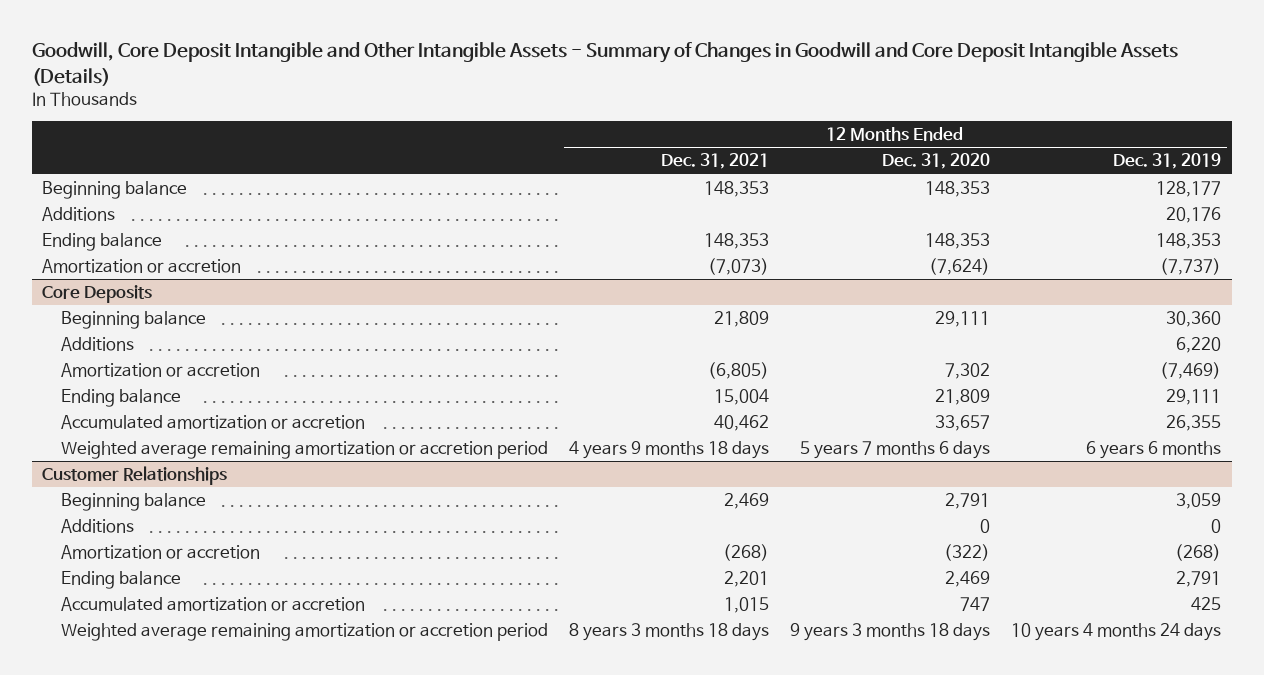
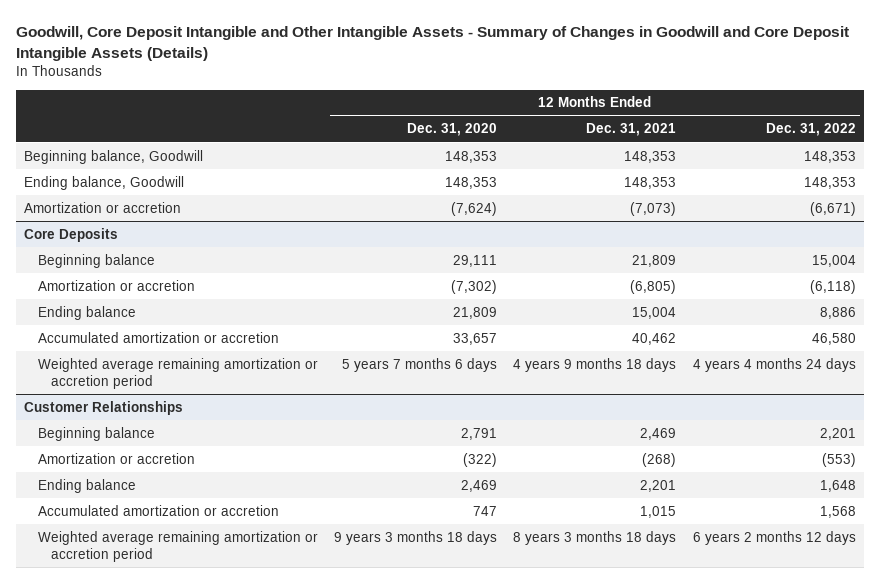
[1113,153,1222,170] Dec. 31, 2019 -> none
none -> [765,123,856,137] Dec. 31, 2022
[42,206,116,221] Additions -> none
[42,180,188,199] Beginning balance -> [24,149,204,164] Beginning balance, Goodwill
[42,232,163,251] Ending balance -> [24,175,185,190] Ending balance, Goodwill
[61,336,135,351] Additions -> none
[945,362,991,379] 7,302 -> [450,279,497,294] (7,302)
[61,518,135,533] Additions -> none

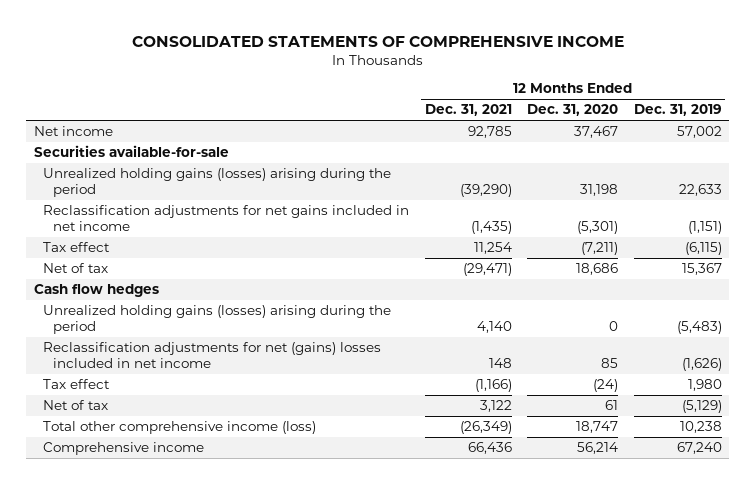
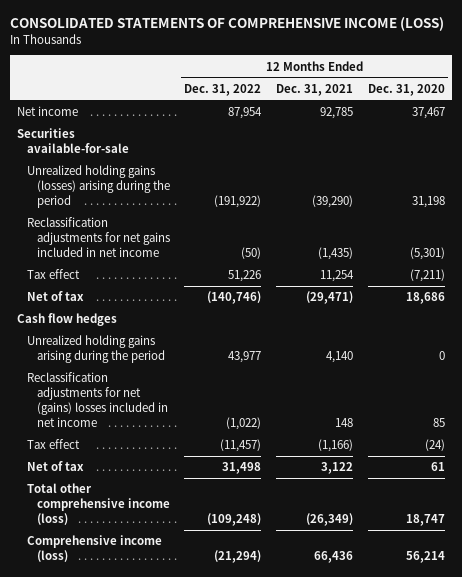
[131,35,624,47] CONSOLIDATED STATEMENTS OF COMPREHENSIVE INCOME -> [9,16,444,31] CONSOLIDATED STATEMENTS OF COMPREHENSIVE INCOME (LOSS)
[633,104,722,117] Dec. 31, 2019 -> none
none -> [184,83,262,96] Dec. 31, 2022
[43,305,392,334] Unrealized holding gains (losses) arising during the period -> [26,335,165,364] Unrealized holding gains arising during the period
[43,442,205,456] Comprehensive income -> [26,535,162,563] Comprehensive income (loss)

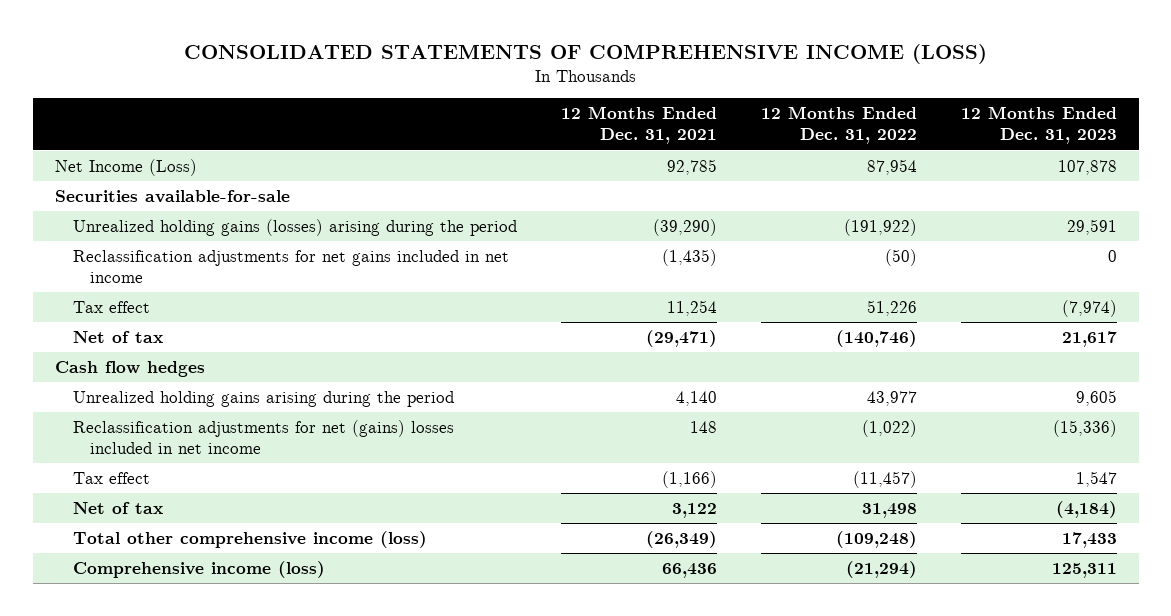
[367,83,445,96] Dec. 31, 2020 -> none
none -> [960,106,1117,145] 12 Months Ended Dec. 31, 2023
[17,106,79,117] Net income -> [54,158,197,176] Net Income (Loss)

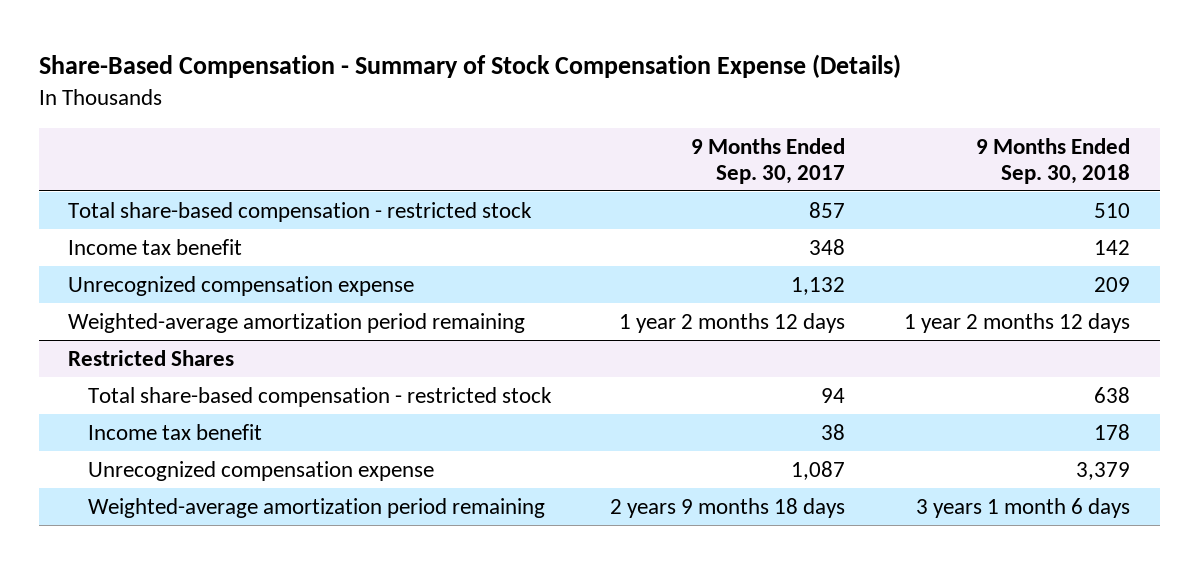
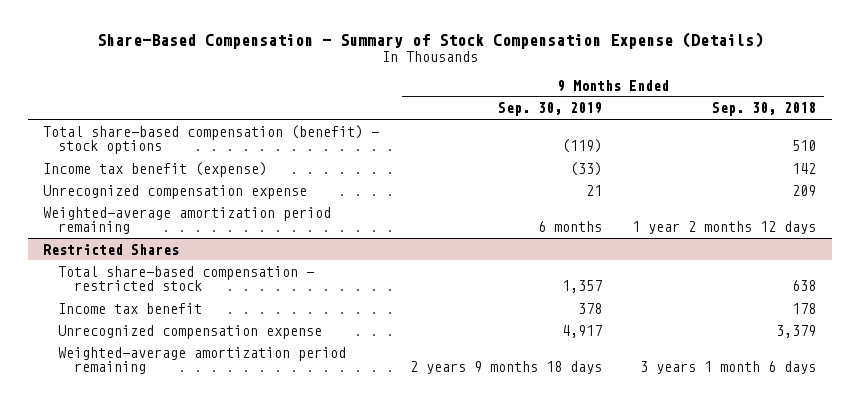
[691,137,846,184] 9 Months Ended Sep. 30, 2017 -> none
none -> [497,102,602,117] Sep. 30, 2019
[68,201,533,222] Total share-based compensation - restricted stock -> [42,124,379,155] Total share-based compensation (benefit) - stock options
[68,238,243,255] Income tax benefit -> [42,161,267,177] Income tax benefit (expense)

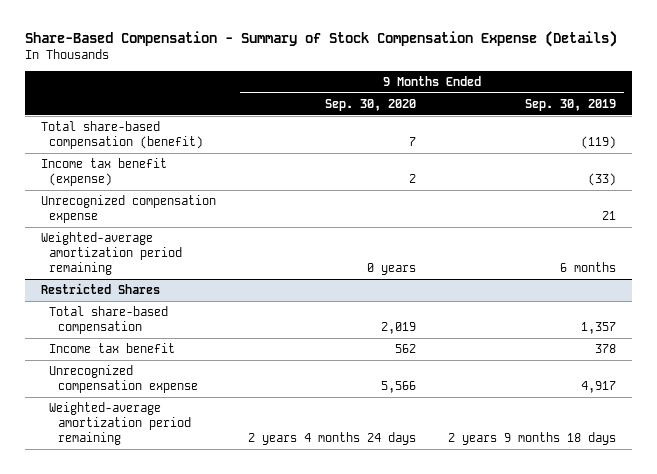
[712,102,817,117] Sep. 30, 2018 -> none
none -> [324,98,416,111] Sep. 30, 2020
[42,124,379,155] Total share-based compensation (benefit) - stock options -> [40,121,204,150] Total share-based compensation (benefit)
[58,265,315,292] Total share-based compensation - restricted stock -> [49,306,169,335] Total share-based compensation

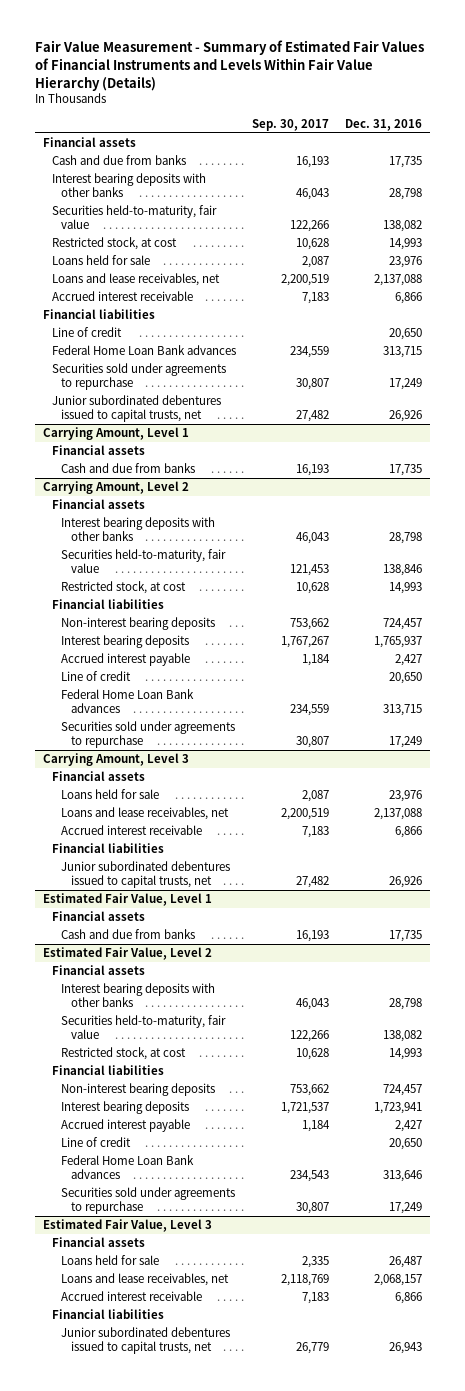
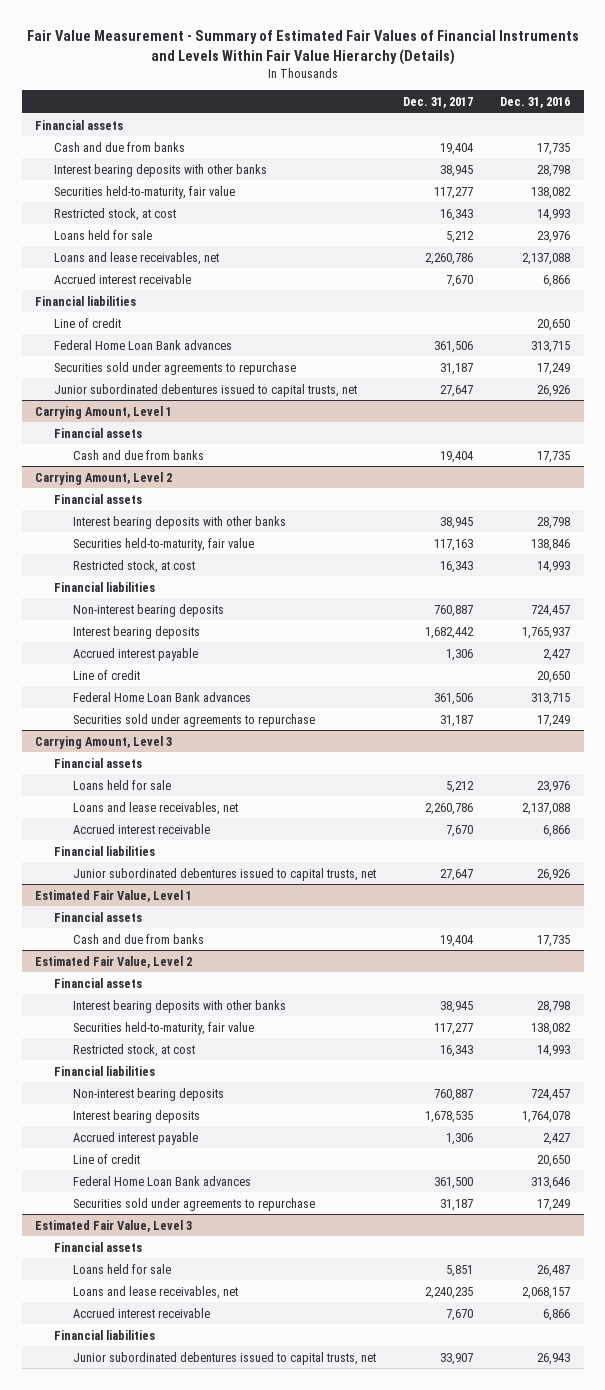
[252,118,330,131] Sep. 30, 2017 -> none
none -> [403,96,474,108] Dec. 31, 2017
[374,1102,423,1115] 1,723,941 -> [522,1110,571,1123] 1,764,078

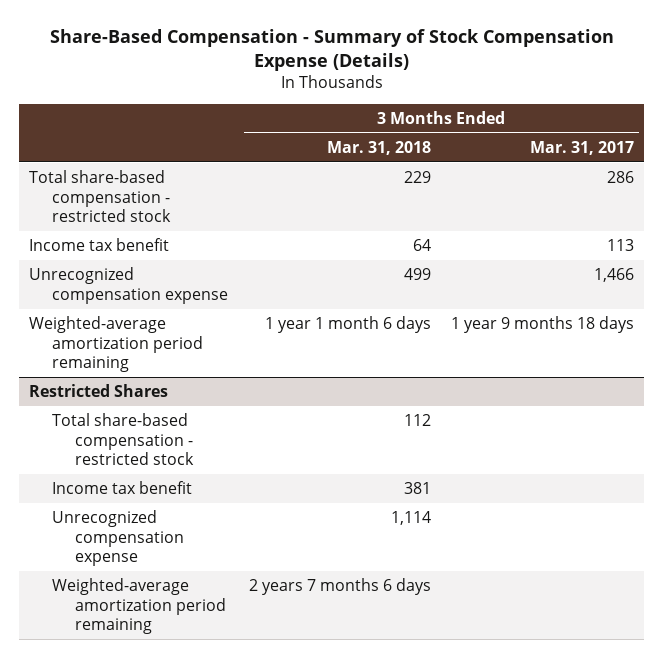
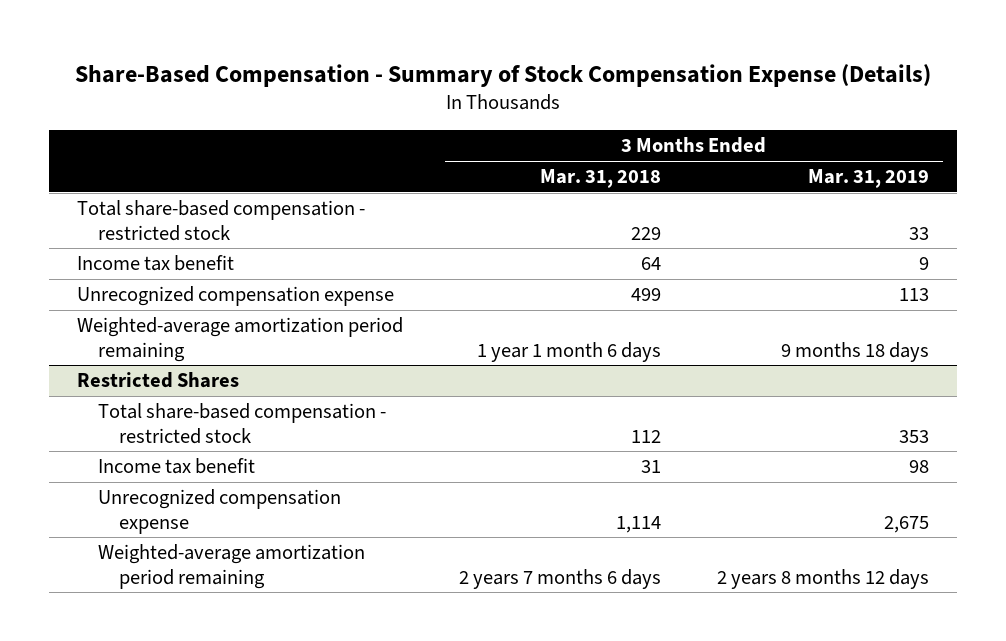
[530,140,635,155] Mar. 31, 2017 -> none
none -> [808,169,930,189] Mar. 31, 2019
[403,482,431,495] 381 -> [641,460,662,474] 31

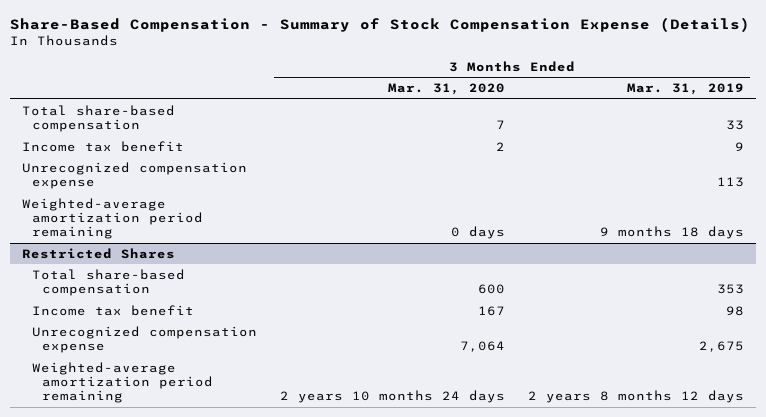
[540,169,662,189] Mar. 31, 2018 -> none
none -> [388,83,506,96] Mar. 31, 2020
[77,200,366,241] Total share-based compensation - restricted stock -> [21,104,175,133] Total share-based compensation
[98,403,387,444] Total share-based compensation - restricted stock -> [32,268,186,297] Total share-based compensation

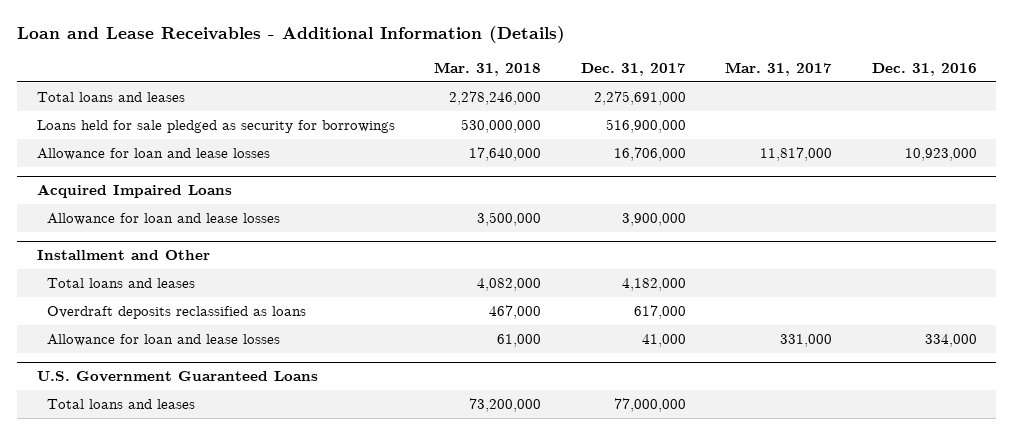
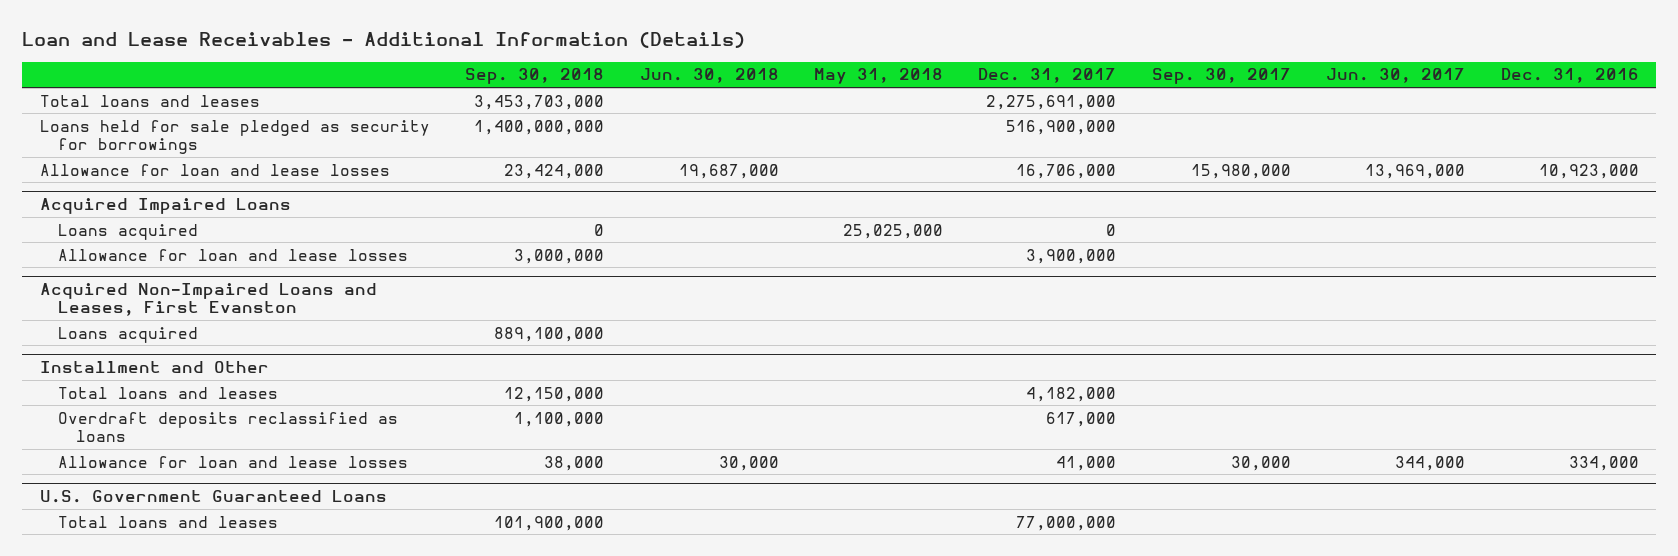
[434,61,542,76] Mar. 31, 2018 -> none
[725,61,833,76] Mar. 31, 2017 -> none
none -> [465,68,605,85] Sep. 30, 2018
none -> [639,68,779,84] Jun. 30, 2018
none -> [813,68,943,85] May 31, 2018
none -> [1151,68,1291,85] Sep. 30, 2017
none -> [1326,68,1466,84] Jun. 30, 2017
none -> [57,223,198,240] Loans acquired
none -> [39,282,377,317] Acquired Non-Impaired Loans and Leases, First Evanston
none -> [57,326,198,343] Loans acquired

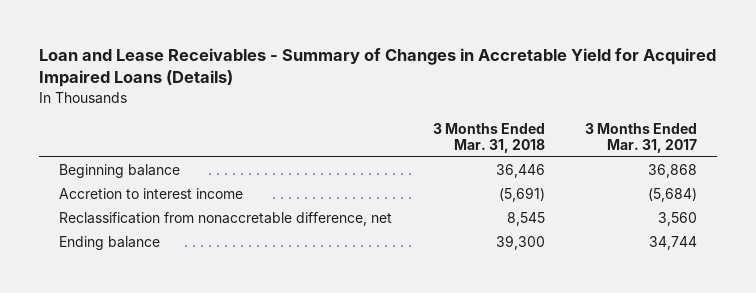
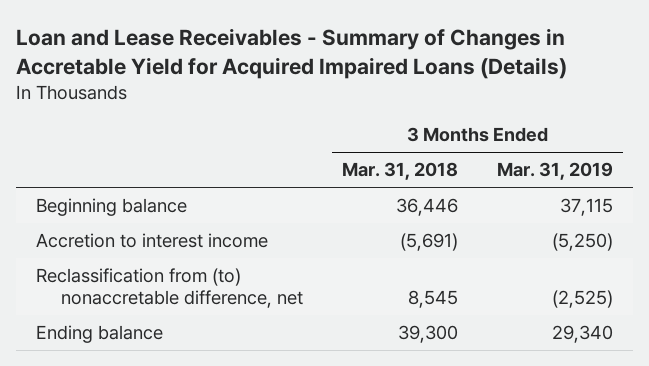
[584,122,697,154] 3 Months Ended Mar. 31, 2017 -> none
none -> [497,162,614,181] Mar. 31, 2019
[59,212,393,227] Reclassification from nonaccretable difference, net -> [35,268,303,309] Reclassification from (to) nonaccretable difference, net

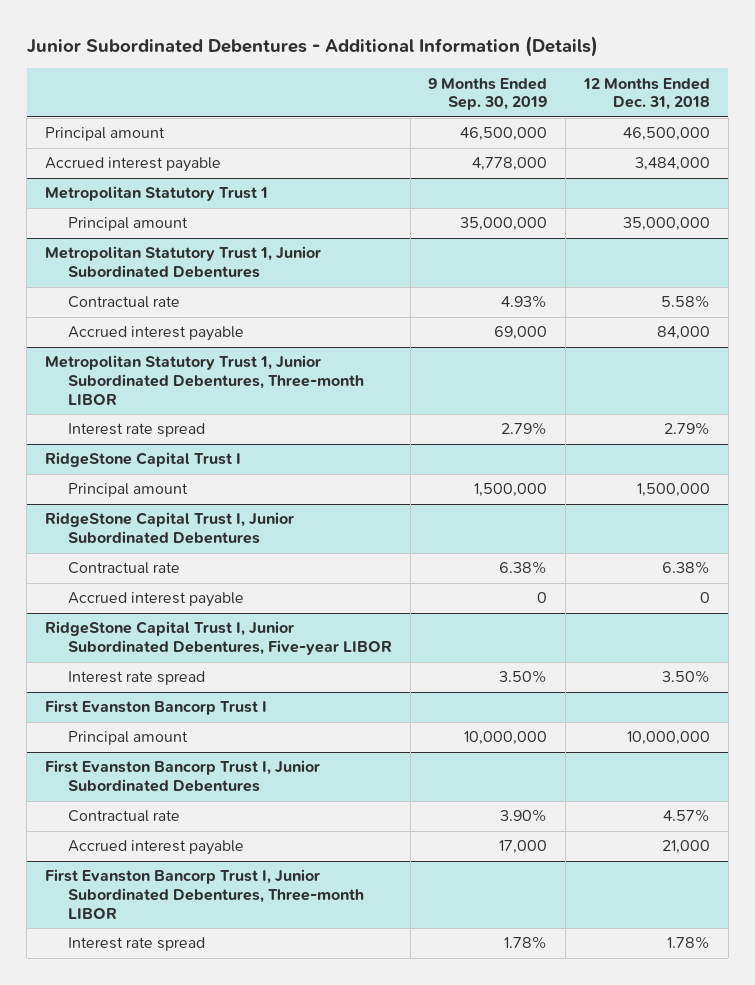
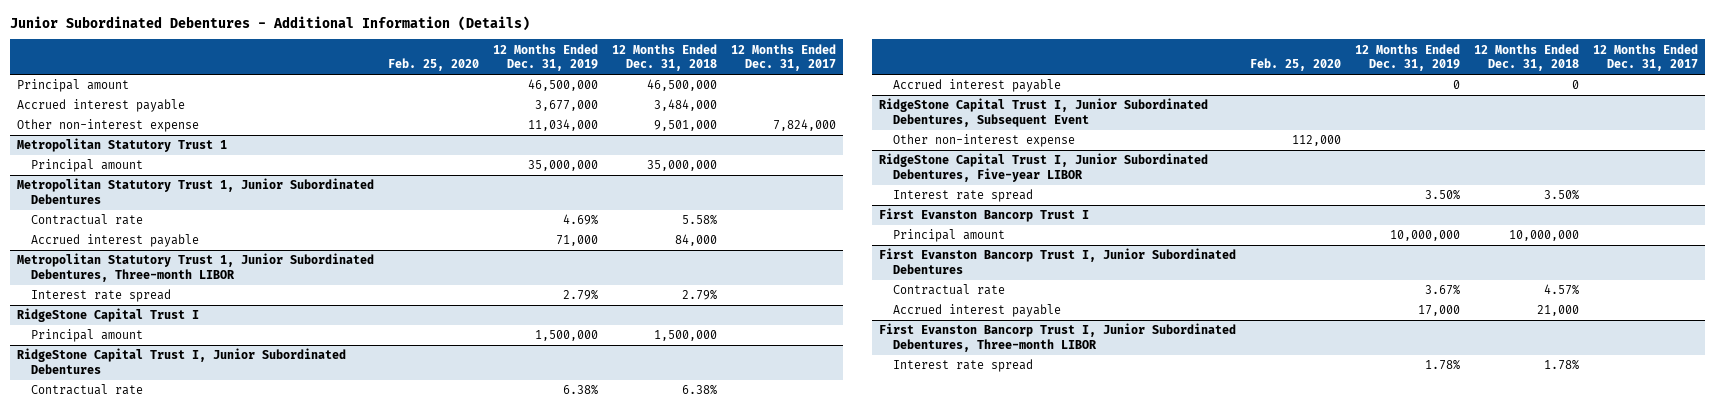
[428,77,548,111] 9 Months Ended Sep. 30, 2019 -> none
none -> [388,57,480,71] Feb. 25, 2020
none -> [493,43,599,71] 12 Months Ended Dec. 31, 2019
none -> [731,43,837,71] 12 Months Ended Dec. 31, 2017
none -> [17,119,200,133] Other non-interest expense
none -> [878,98,1208,127] RidgeStone Capital Trust I, Junior Subordinated Debentures, Subsequent Event
none -> [893,134,1076,148] Other non-interest expense

